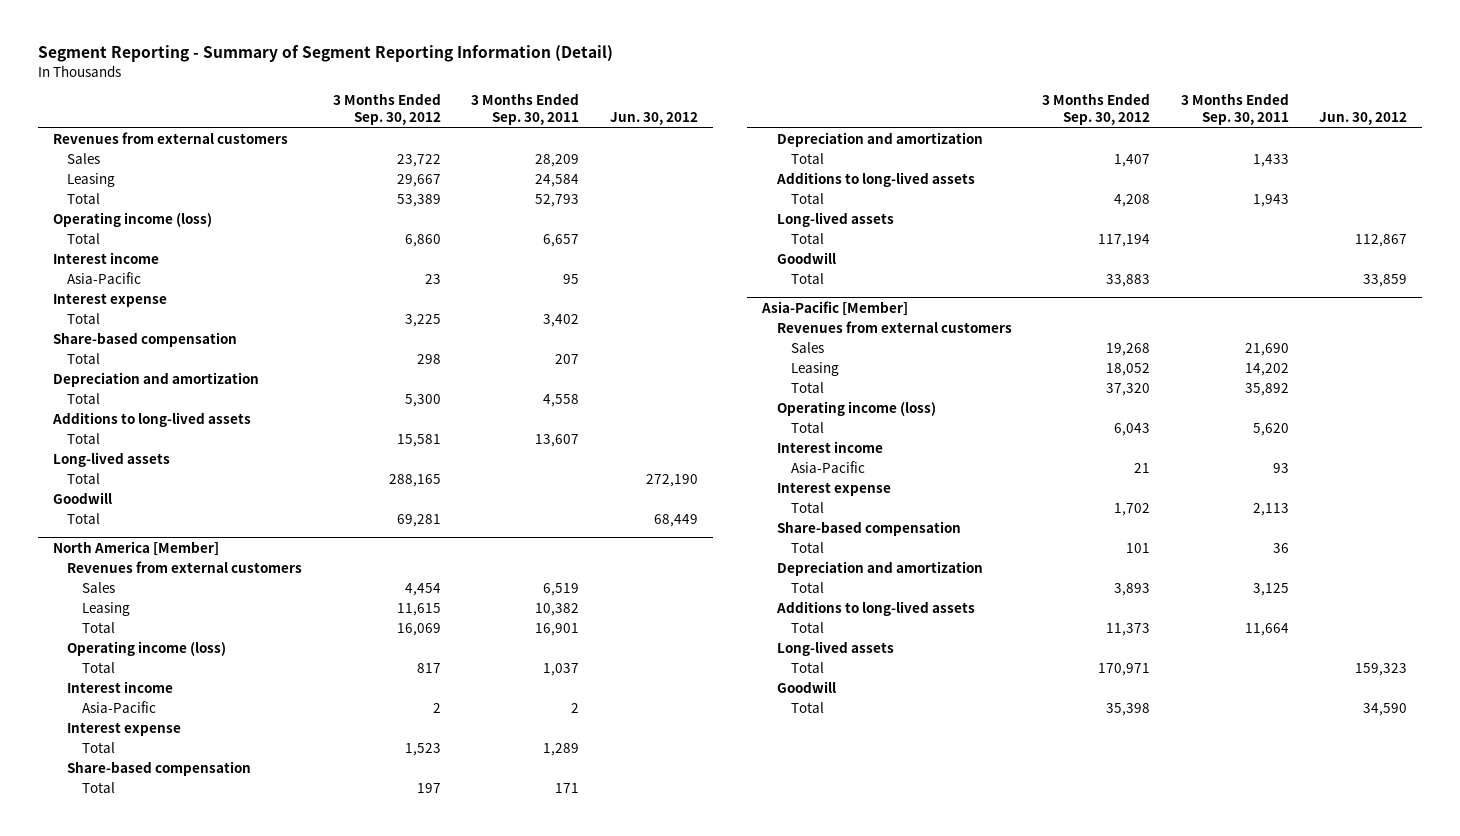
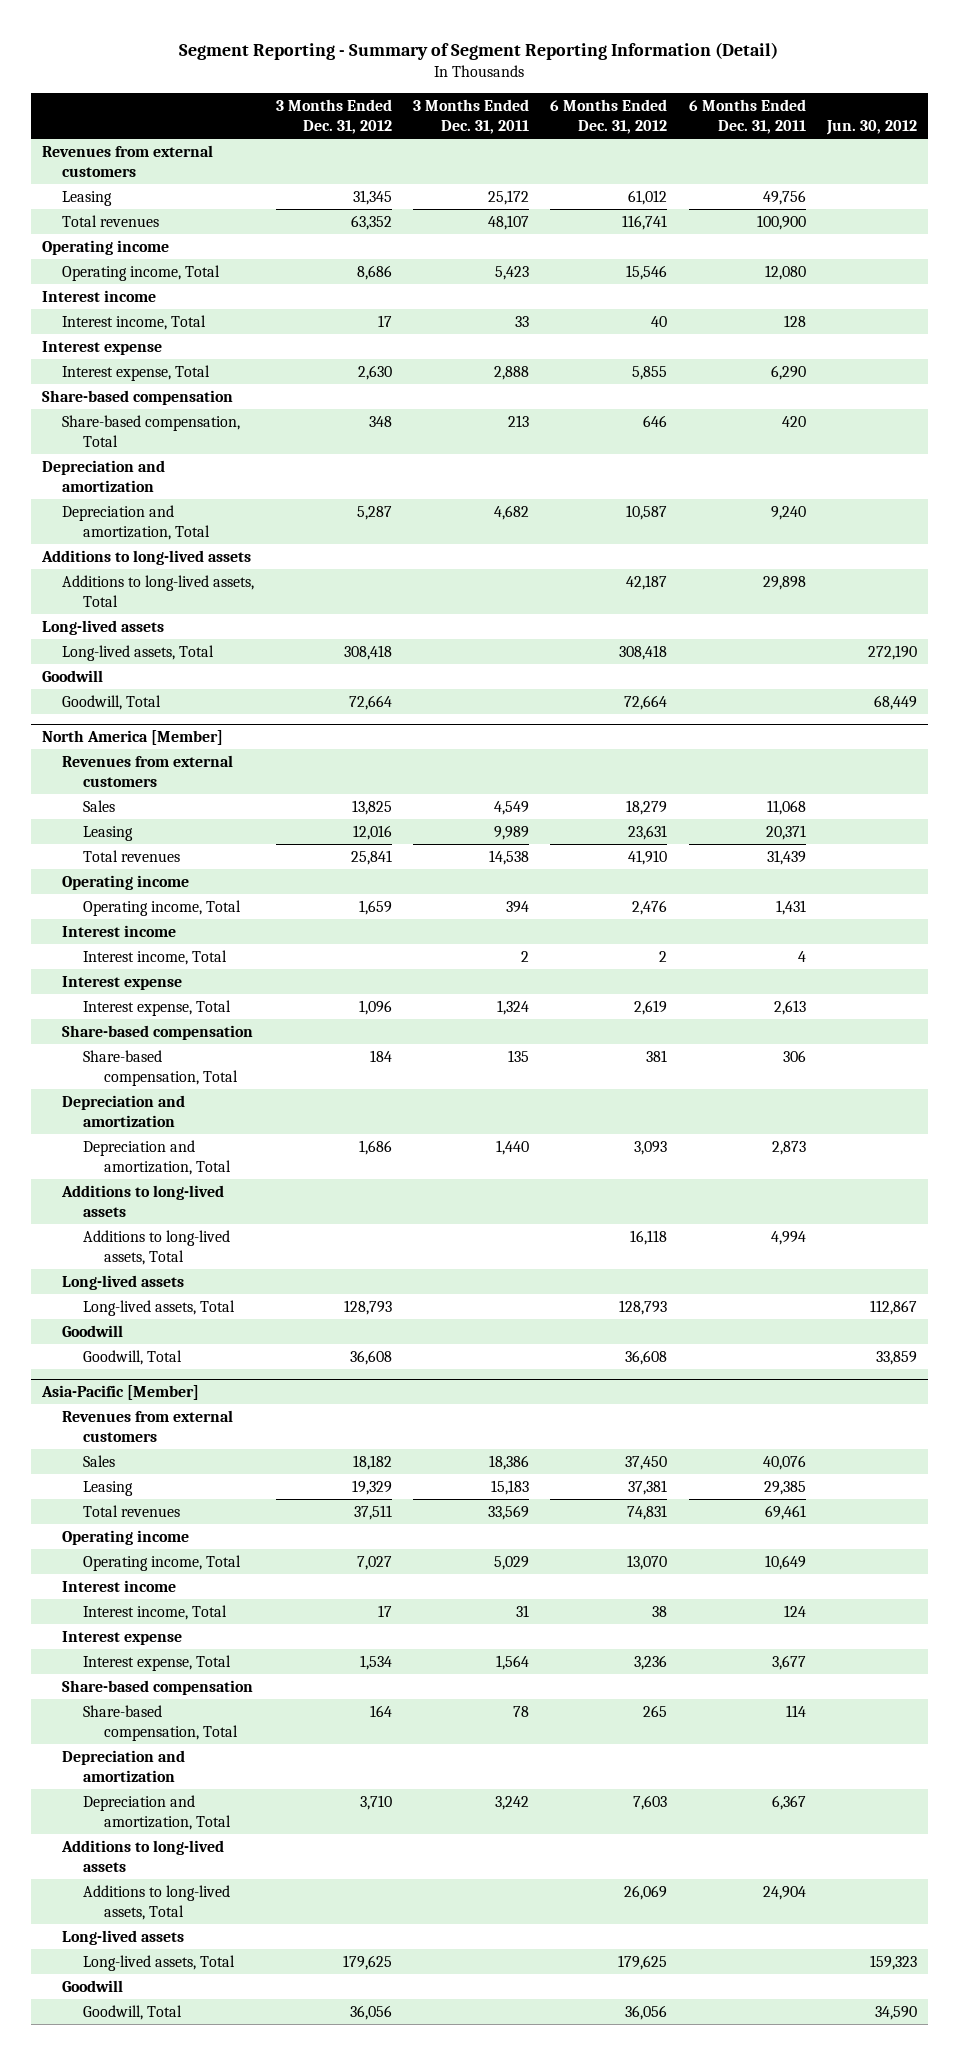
[332,93,441,126] 3 Months Ended Sep. 30, 2012 -> none
[471,93,580,126] 3 Months Ended Sep. 30, 2011 -> none
none -> [275,98,392,135] 3 Months Ended Dec. 31, 2012
none -> [413,98,530,135] 3 Months Ended Dec. 31, 2011
none -> [550,98,668,135] 6 Months Ended Dec. 31, 2012
none -> [688,98,806,135] 6 Months Ended Dec. 31, 2011
[67,153,101,165] Sales -> none
[67,193,101,205] Total -> [62,214,160,227] Total revenues
[52,212,212,228] Operating income (loss) -> [41,239,169,255] Operating income
[67,233,101,245] Total -> [62,264,221,281] Operating income, Total
[67,272,142,285] Asia-Pacific -> [62,314,207,330] Interest income, Total
[67,313,101,325] Total -> [62,364,211,381] Interest expense, Total
[67,353,101,365] Total -> [62,414,241,448] Share-based compensation, Total
[67,393,101,405] Total -> [62,504,211,541] Depreciation and amortization, Total
[67,433,101,445] Total -> [62,574,255,608] Additions to long-lived assets, Total
[67,473,101,485] Total -> [62,644,215,661] Long-lived assets, Total
[67,513,101,525] Total -> [62,694,162,710] Goodwill, Total
[81,622,115,634] Total -> [83,849,181,862] Total revenues
[67,641,227,657] Operating income (loss) -> [62,874,190,890] Operating income
[81,662,115,674] Total -> [83,899,242,916] Operating income, Total
[81,701,156,714] Asia-Pacific -> [83,949,228,965] Interest income, Total
[81,742,115,754] Total -> [83,999,232,1016] Interest expense, Total
[81,782,115,794] Total -> [83,1049,239,1087] Share-based compensation, Total
[791,153,825,165] Total -> [83,1139,232,1176] Depreciation and amortization, Total
[791,193,825,205] Total -> [83,1229,231,1266] Additions to long-lived assets, Total
[791,233,825,245] Total -> [83,1299,236,1316] Long-lived assets, Total
[791,273,825,285] Total -> [83,1349,183,1365] Goodwill, Total
[791,382,825,394] Total -> [83,1504,181,1517] Total revenues
[776,401,936,417] Operating income (loss) -> [62,1529,190,1545] Operating income
[791,422,825,434] Total -> [83,1554,242,1571] Operating income, Total
[791,461,866,474] Asia-Pacific -> [83,1604,228,1620] Interest income, Total
[791,502,825,514] Total -> [83,1654,232,1671] Interest expense, Total
[791,542,825,554] Total -> [83,1704,239,1742] Share-based compensation, Total
[791,582,825,594] Total -> [83,1794,232,1831] Depreciation and amortization, Total
[791,622,825,634] Total -> [83,1884,231,1921] Additions to long-lived assets, Total
[791,662,825,674] Total -> [83,1954,236,1971] Long-lived assets, Total
[791,702,825,714] Total -> [83,2004,183,2020] Goodwill, Total

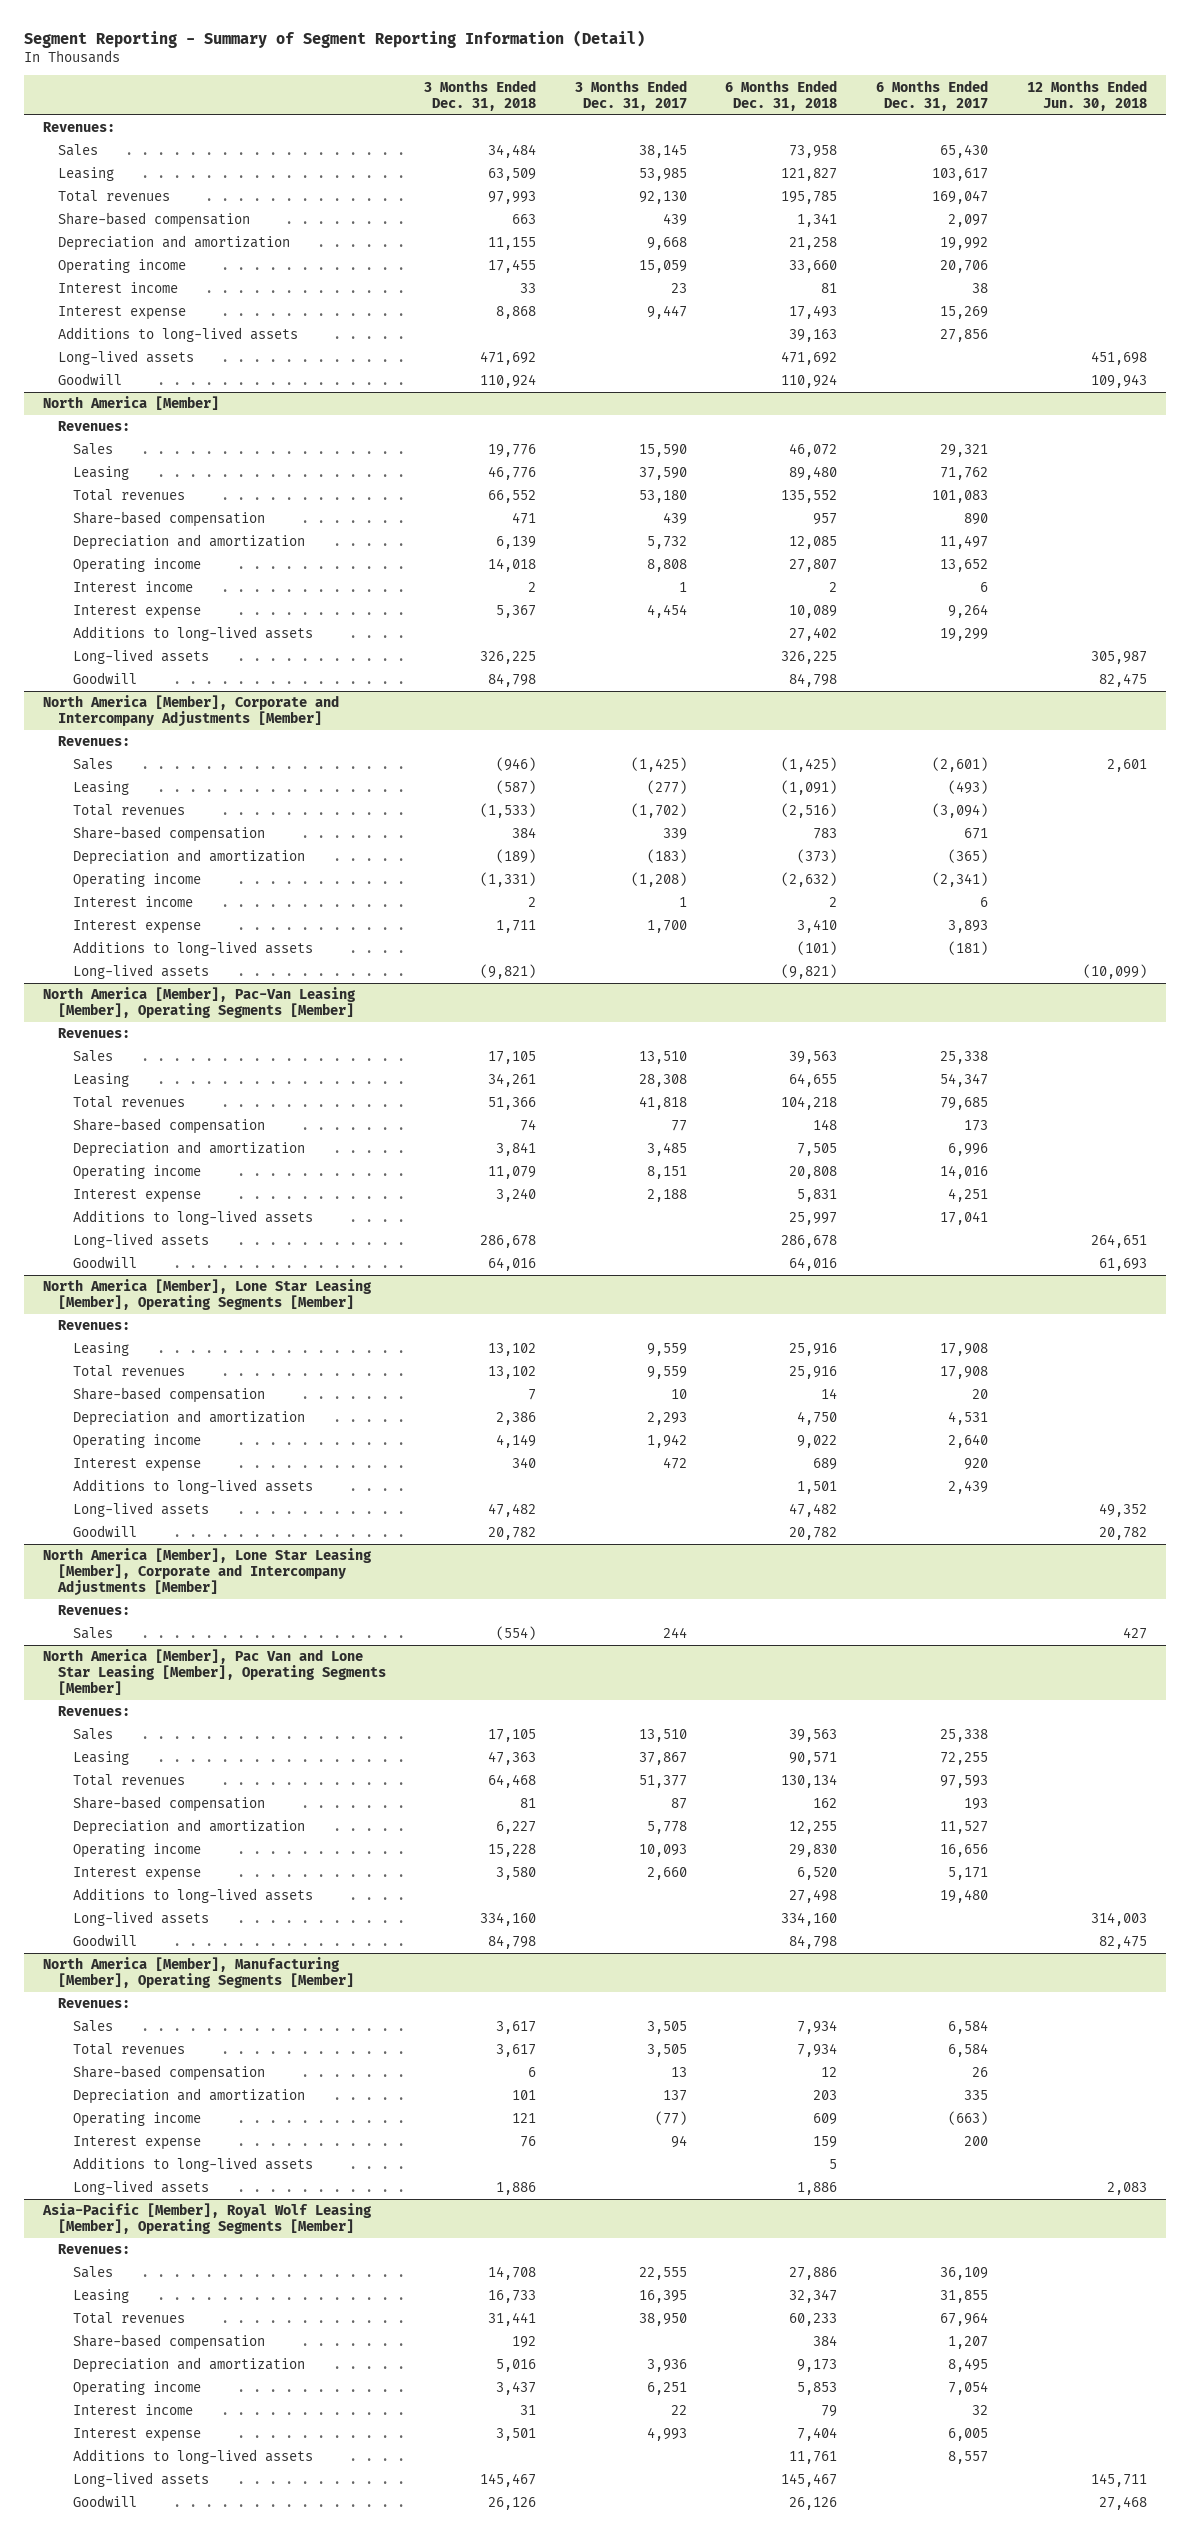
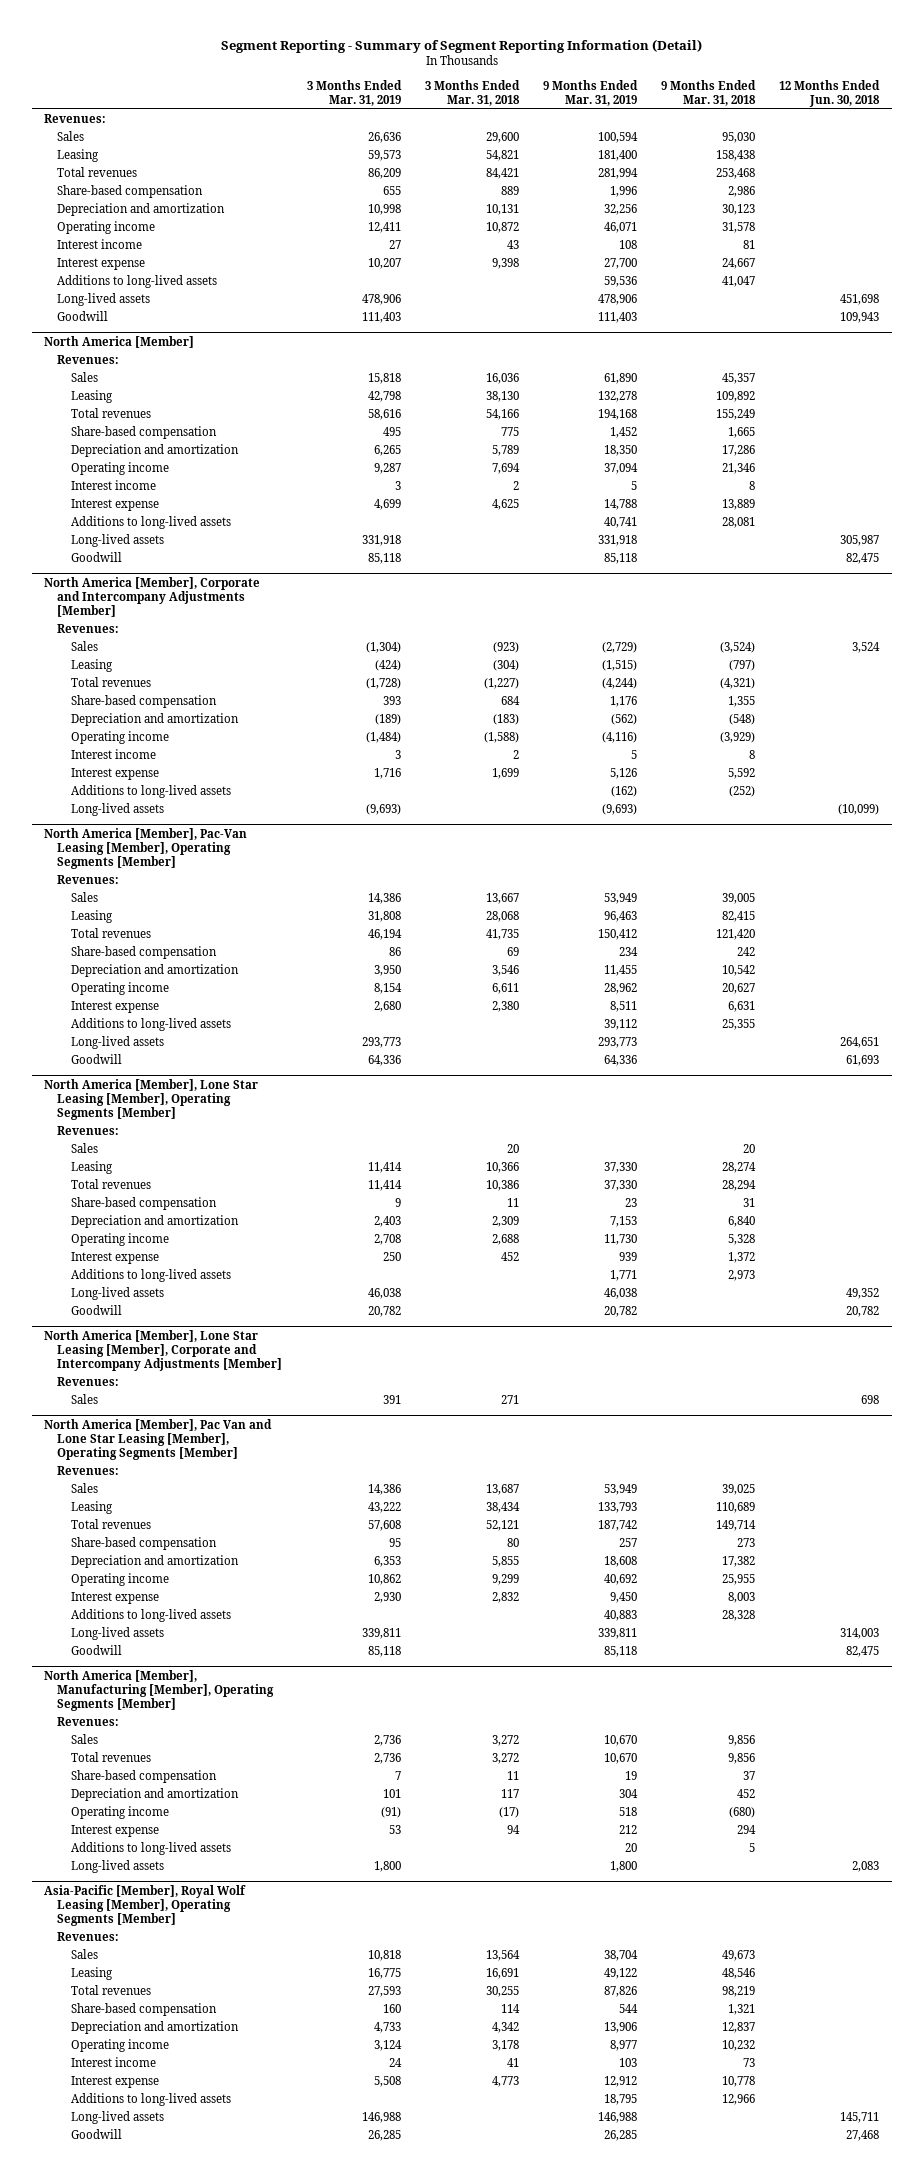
[424,79,537,111] 3 Months Ended Dec. 31, 2018 -> none
[574,79,687,111] 3 Months Ended Dec. 31, 2017 -> none
[725,79,838,111] 6 Months Ended Dec. 31, 2018 -> none
[876,79,989,111] 6 Months Ended Dec. 31, 2017 -> none
none -> [306,79,402,106] 3 Months Ended Mar. 31, 2019
none -> [424,79,520,106] 3 Months Ended Mar. 31, 2018
none -> [543,79,639,106] 9 Months Ended Mar. 31, 2019
none -> [661,79,757,106] 9 Months Ended Mar. 31, 2018
[1106,759,1147,773] 2,601 -> [852,642,881,654] 3,524
none -> [70,1143,98,1154] Sales
[1122,1627,1147,1640] 427 -> [861,1395,880,1405] 698

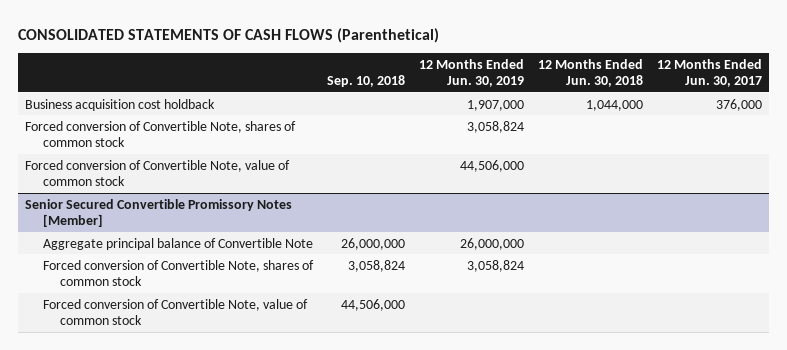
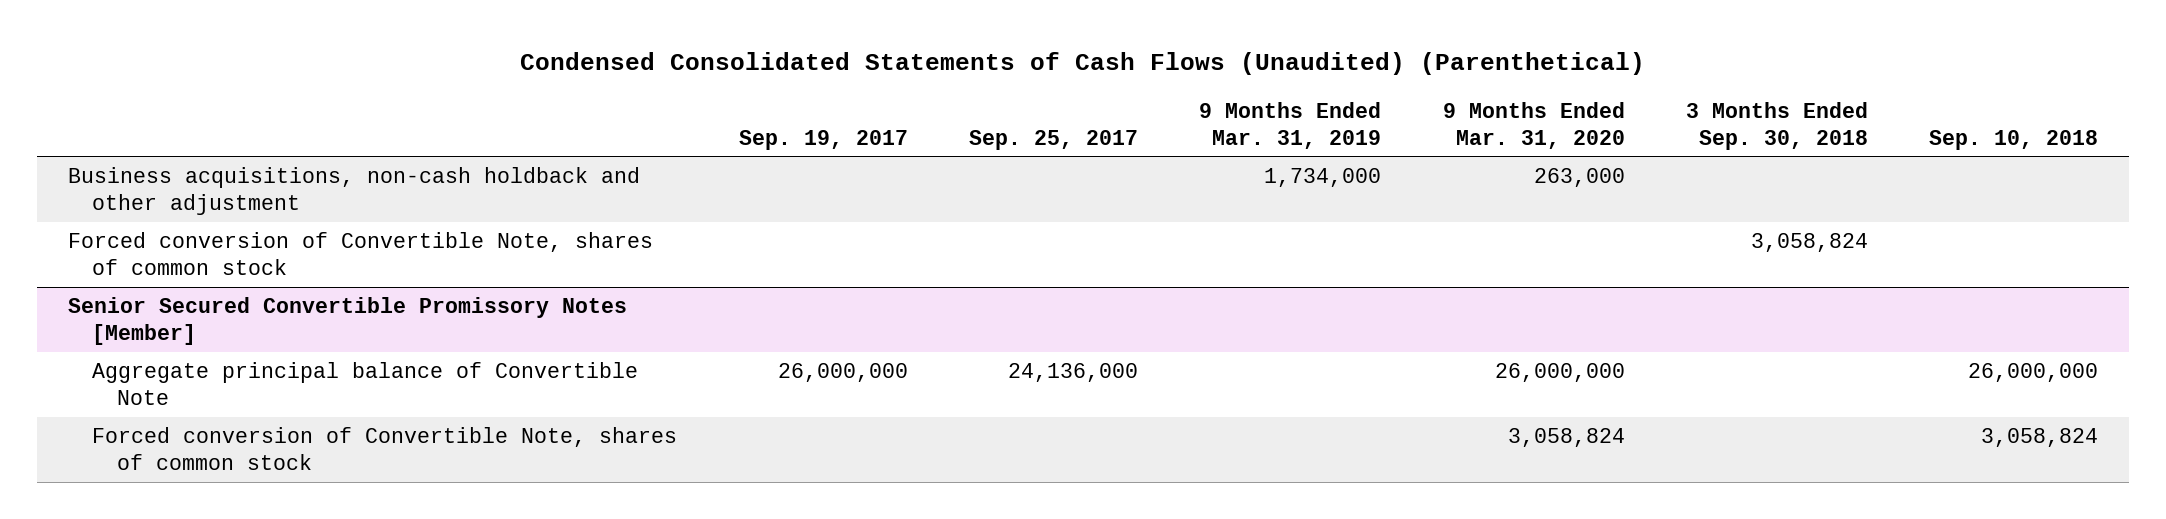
[18,27,440,43] CONSOLIDATED STATEMENTS OF CASH FLOWS (Parenthetical) -> [520,52,1646,76] Condensed Consolidated Statements of Cash Flows (Unaudited) (Parenthetical)
[418,58,524,88] 12 Months Ended Jun. 30, 2019 -> none
[537,58,643,88] 12 Months Ended Jun. 30, 2018 -> none
[656,58,762,88] 12 Months Ended Jun. 30, 2017 -> none
none -> [738,129,908,150] Sep. 19, 2017
none -> [968,129,1138,150] Sep. 25, 2017
none -> [1199,101,1382,149] 9 Months Ended Mar. 31, 2019
none -> [1442,101,1625,149] 9 Months Ended Mar. 31, 2020
none -> [1686,101,1869,150] 3 Months Ended Sep. 30, 2018
[25,98,216,111] Business acquisition cost holdback -> [67,166,640,216] Business acquisitions, non-cash holdback and other adjustment
[25,159,291,186] Forced conversion of Convertible Note, value of common stock -> none
[42,298,308,325] Forced conversion of Convertible Note, value of common stock -> none

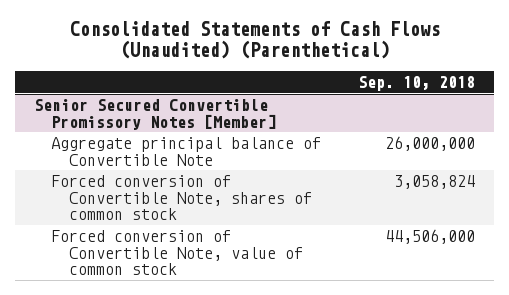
[520,52,1646,76] Condensed Consolidated Statements of Cash Flows (Unaudited) (Parenthetical) -> [69,21,440,60] Consolidated Statements of Cash Flows (Unaudited) (Parenthetical)
[738,129,908,150] Sep. 19, 2017 -> none
[968,129,1138,150] Sep. 25, 2017 -> none
[1199,101,1382,149] 9 Months Ended Mar. 31, 2019 -> none
[1442,101,1625,149] 9 Months Ended Mar. 31, 2020 -> none
[1686,101,1869,150] 3 Months Ended Sep. 30, 2018 -> none
[67,166,640,216] Business acquisitions, non-cash holdback and other adjustment -> none
[67,231,653,276] Forced conversion of Convertible Note, shares of common stock -> none
none -> [51,230,304,276] Forced conversion of Convertible Note, value of common stock

